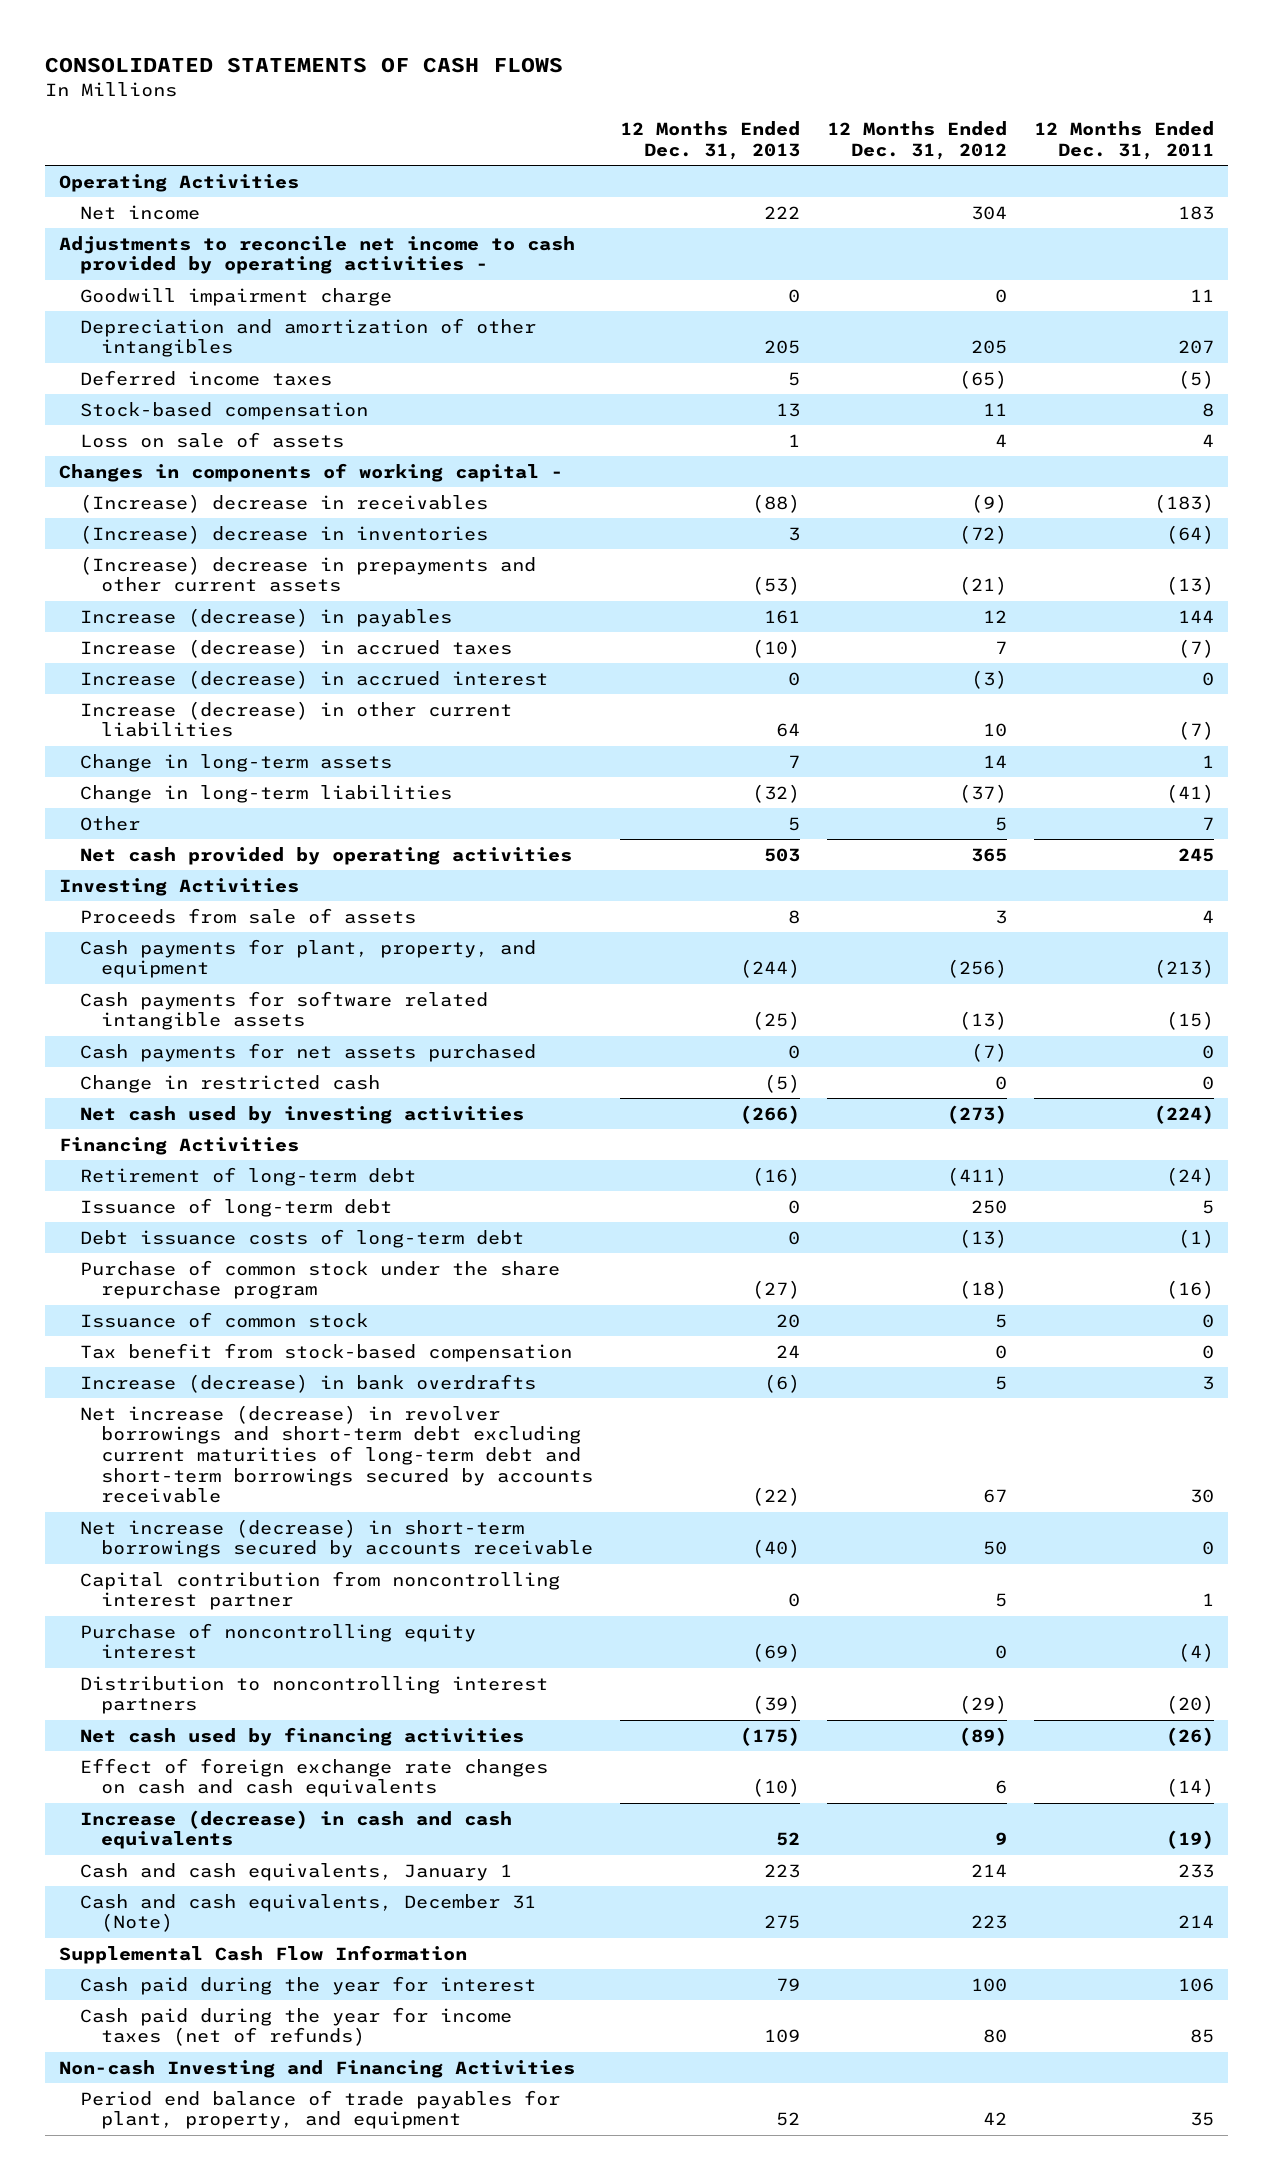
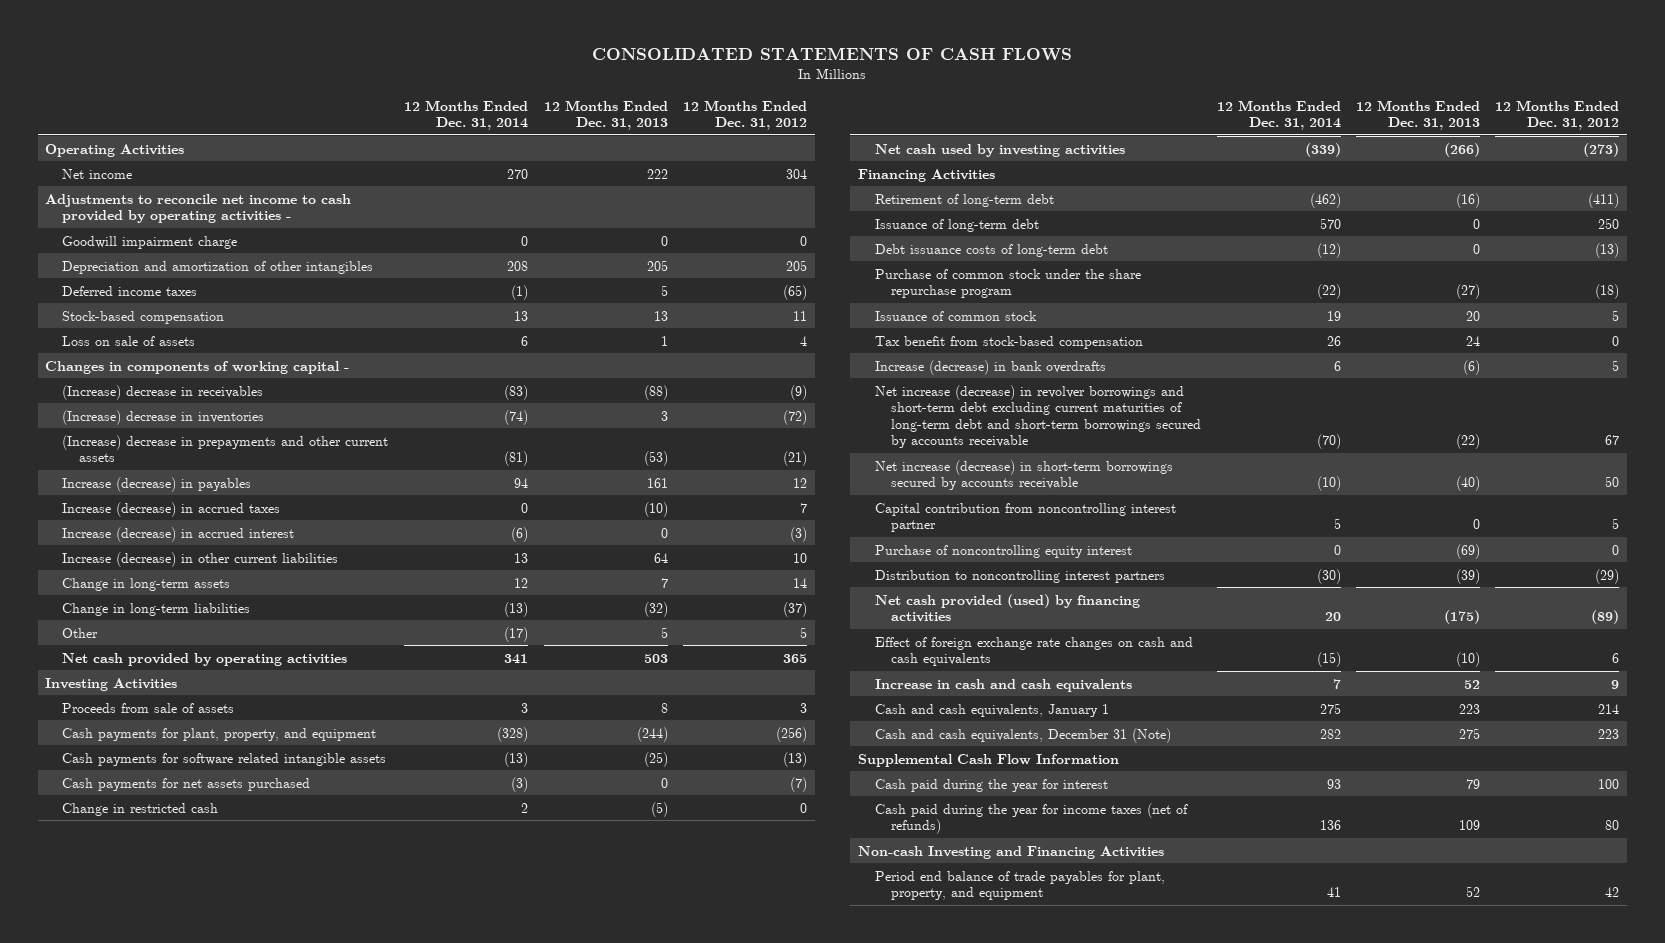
[1034,121,1215,160] 12 Months Ended Dec. 31, 2011 -> none
none -> [404,99,529,131] 12 Months Ended Dec. 31, 2014
[80,1726,525,1746] Net cash used by financing activities -> [874,593,1140,623] Net cash provided (used) by financing activities
[80,1809,513,1850] Increase (decrease) in cash and cash equivalents -> [874,678,1132,692] Increase in cash and cash equivalents

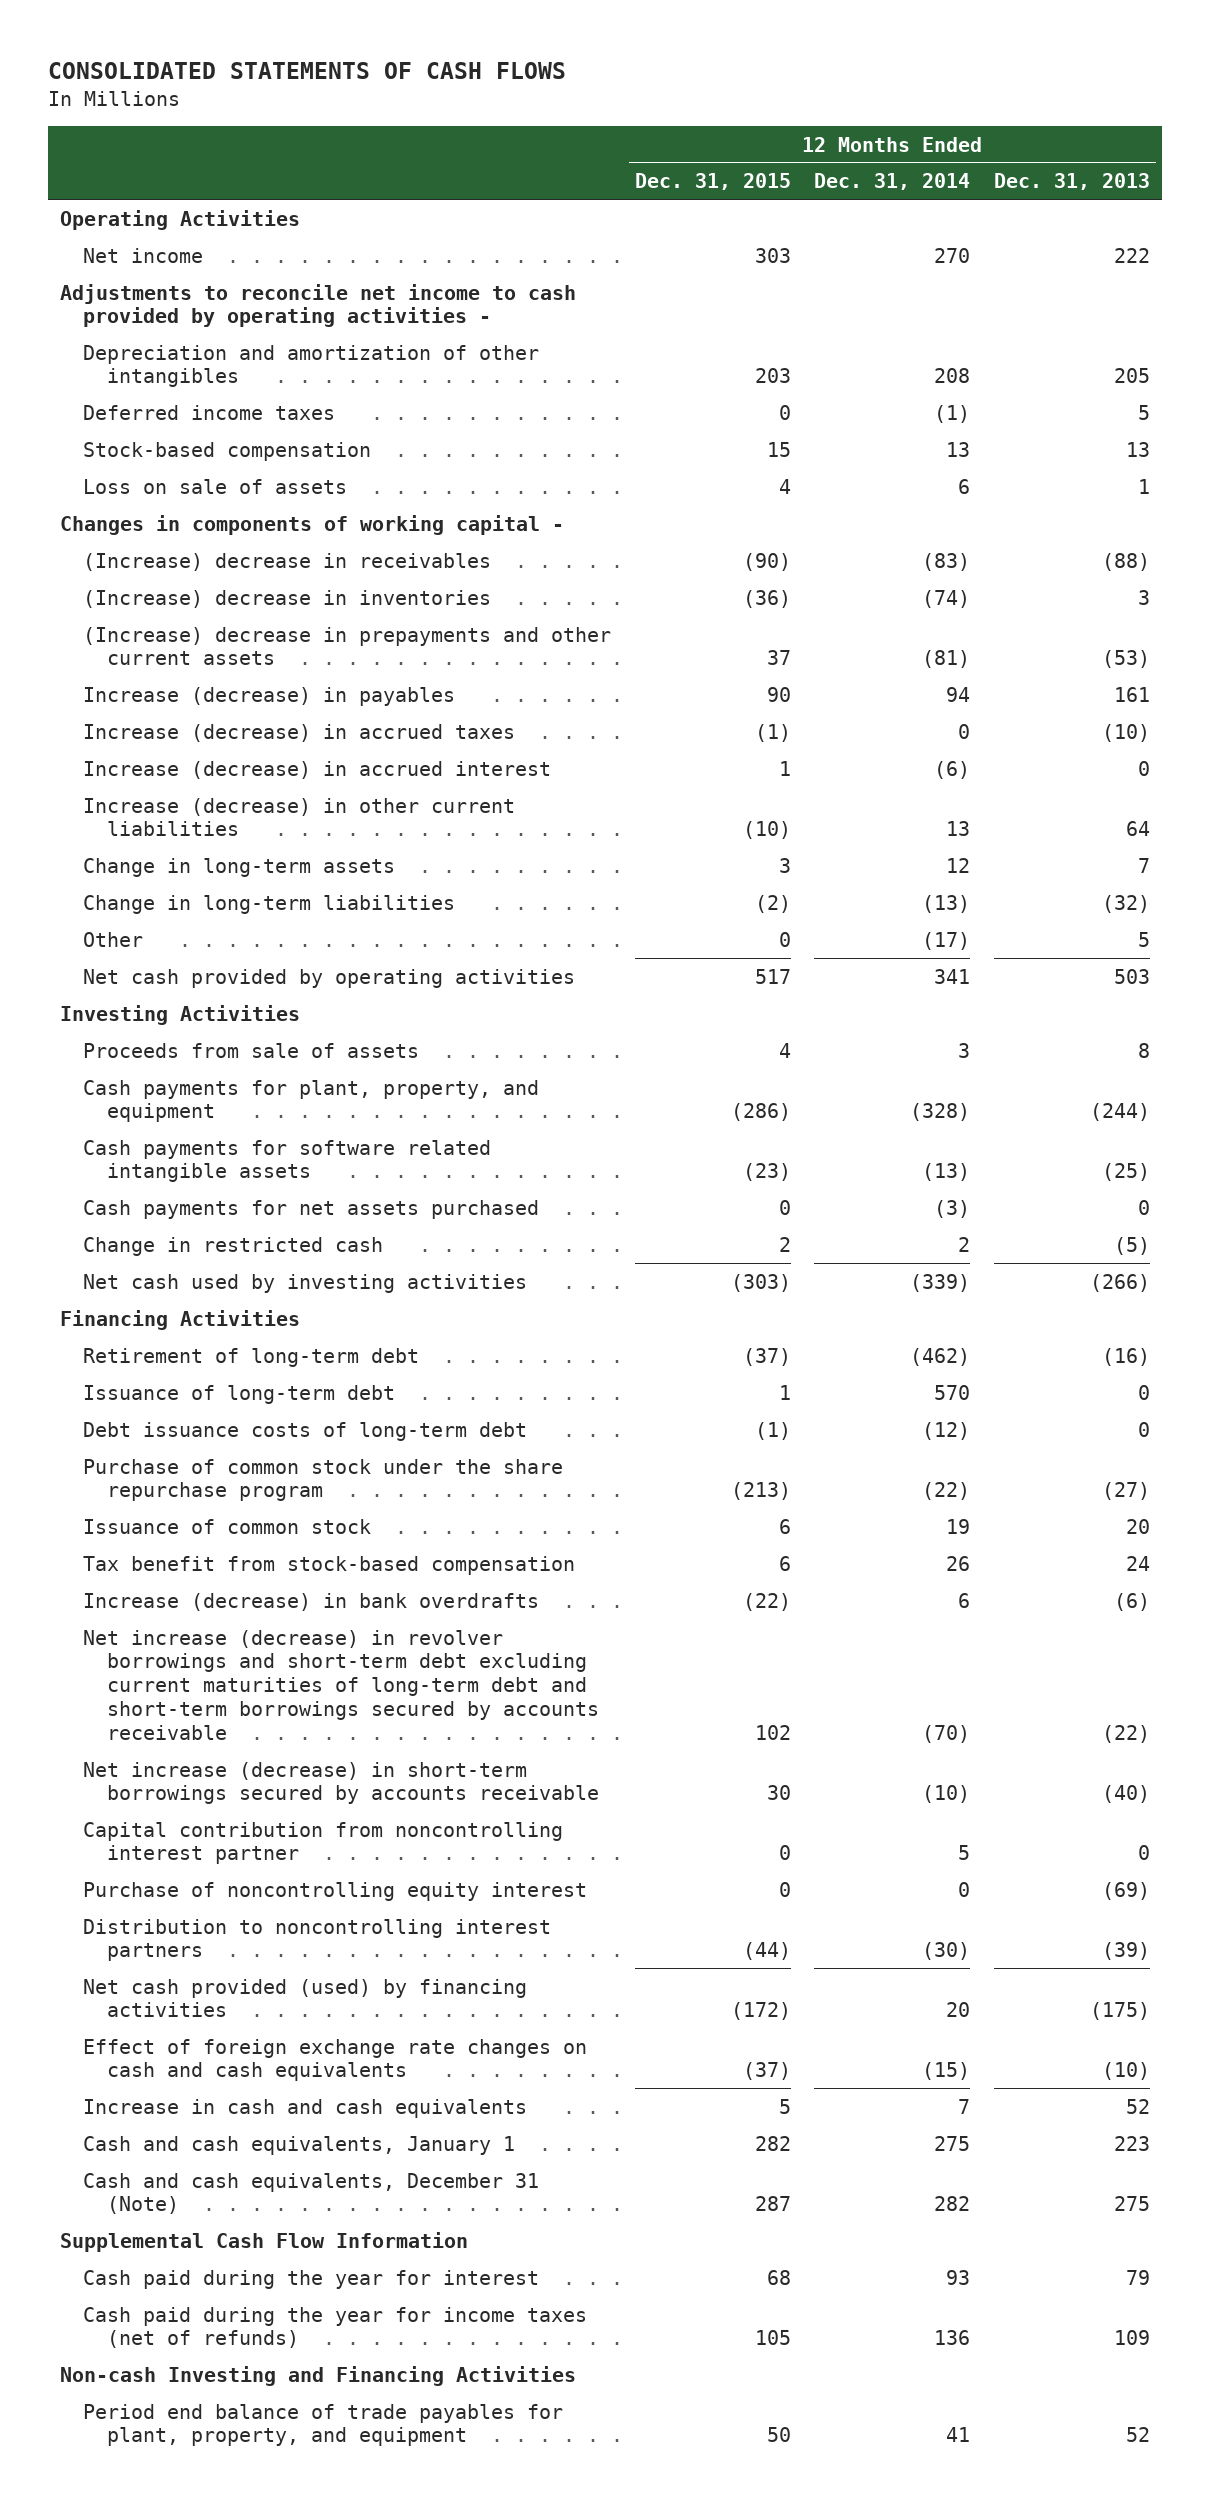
[683,99,808,131] 12 Months Ended Dec. 31, 2012 -> none
none -> [634,173,791,191] Dec. 31, 2015
[62,235,238,249] Goodwill impairment charge -> none

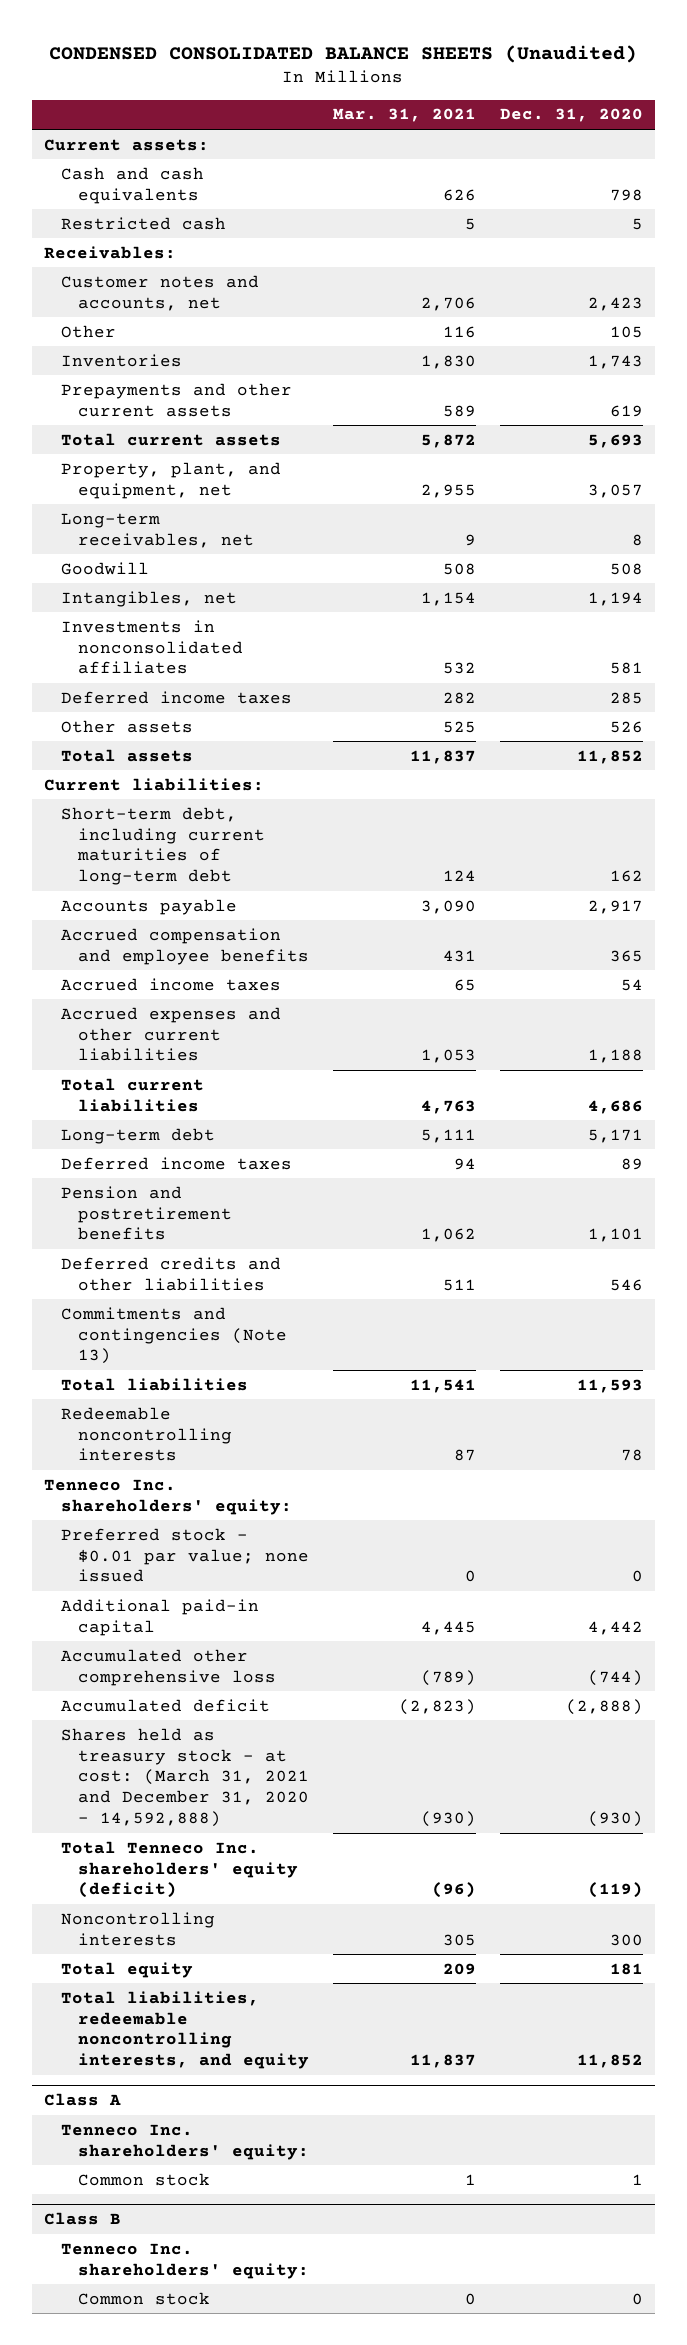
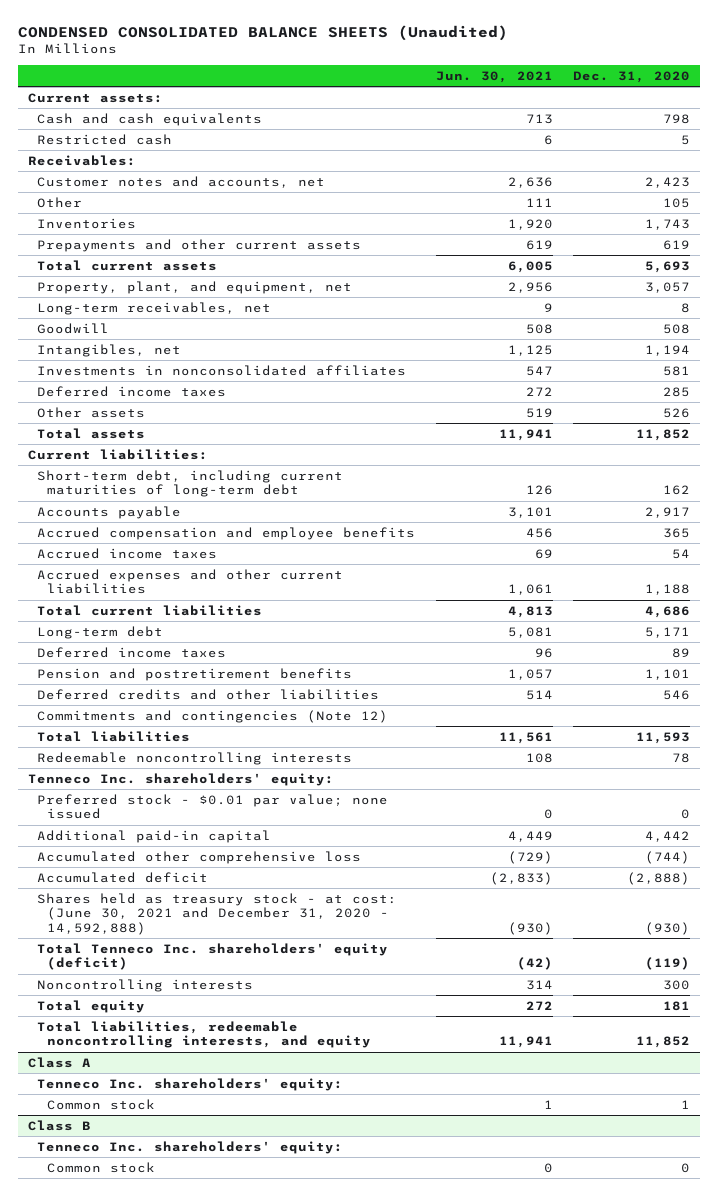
[333,108,477,123] Mar. 31, 2021 -> none
none -> [435,70,553,83] Jun. 30, 2021
[60,1306,288,1365] Commitments and contingencies (Note 13) -> [37,709,389,723] Commitments and contingencies (Note 12)
[60,1727,310,1827] Shares held as treasury stock - at cost: (March 31, 2021 and December 31, 2020 - 14,592,888) -> [37,892,398,935] Shares held as treasury stock - at cost: (June 30, 2021 and December 31, 2020 - 14,592,888)

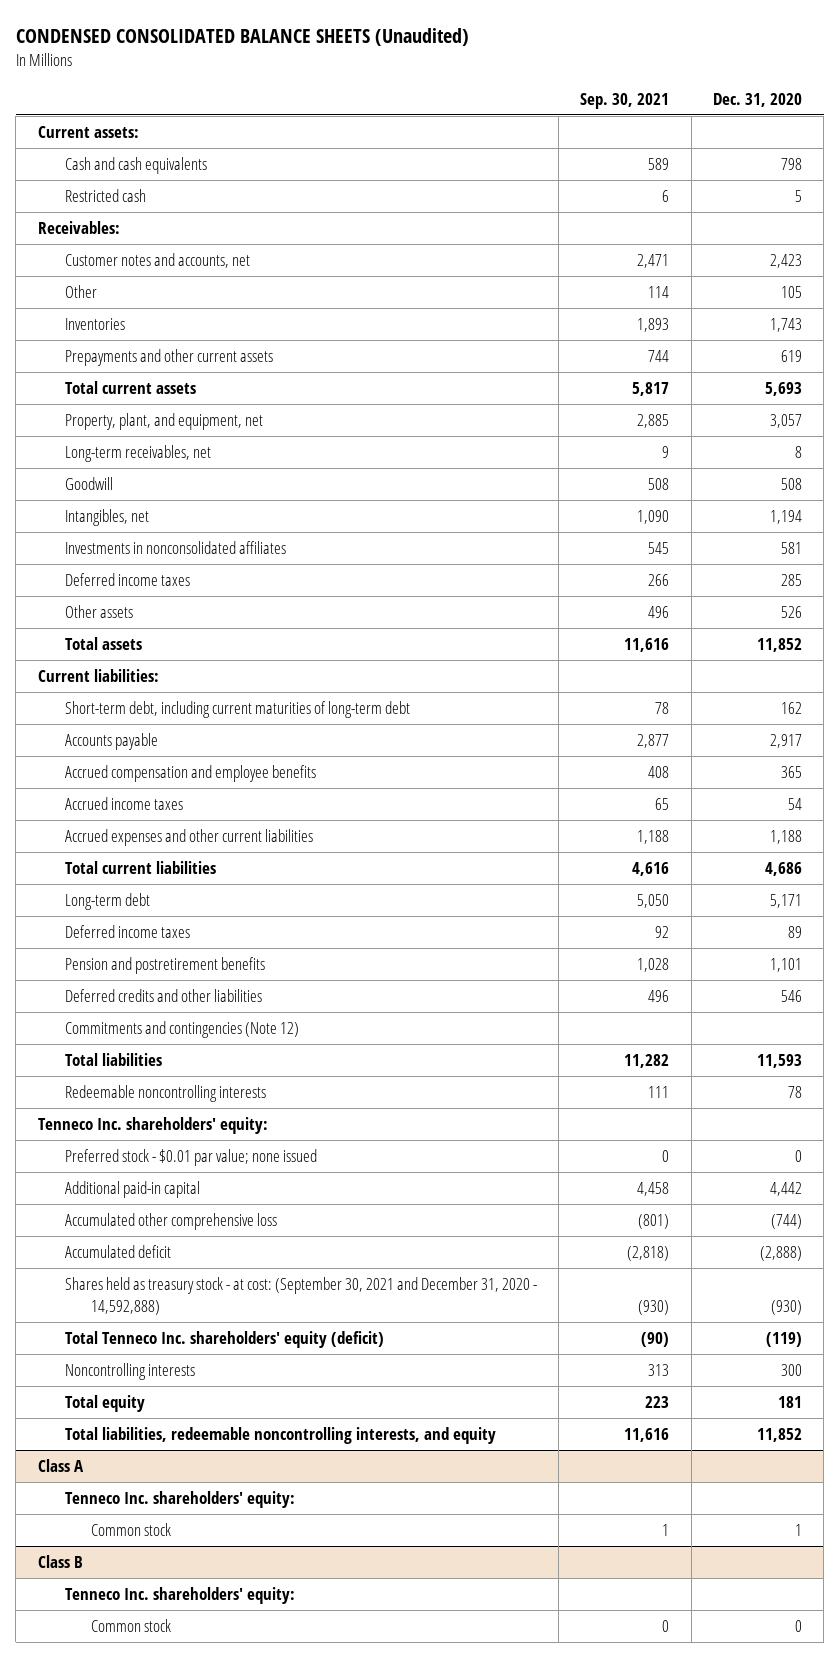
[435,70,553,83] Jun. 30, 2021 -> none
none -> [580,93,670,110] Sep. 30, 2021
[37,892,398,935] Shares held as treasury stock - at cost: (June 30, 2021 and December 31, 2020 - 14,592,888) -> [64,1277,537,1316] Shares held as treasury stock - at cost: (September 30, 2021 and December 31, 2020 - 14,592,888)

